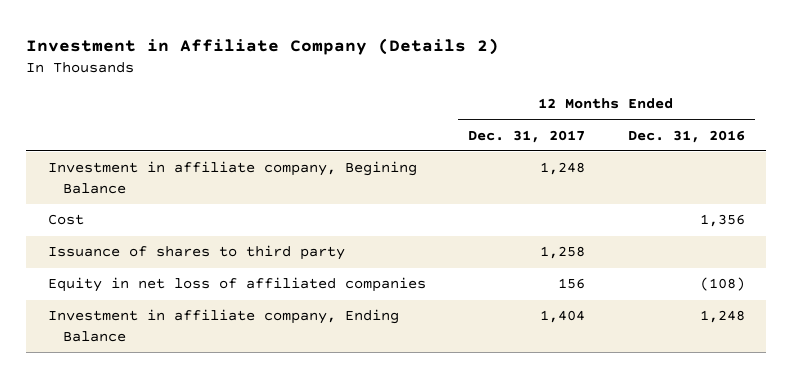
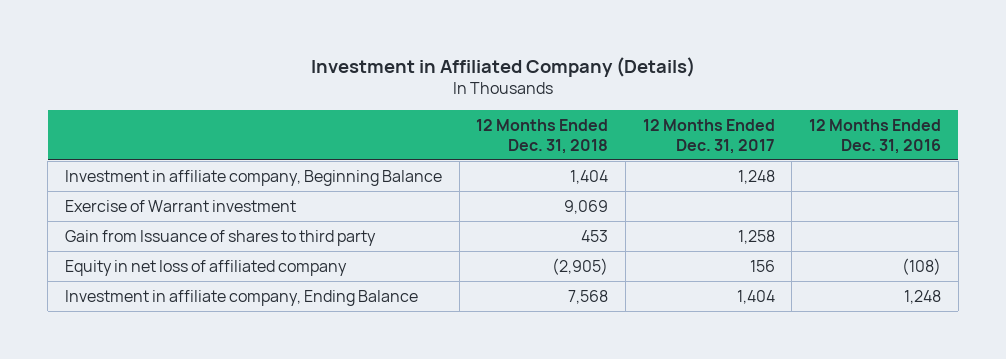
[26,37,500,55] Investment in Affiliate Company (Details 2) -> [311,56,696,77] Investment in Affiliated Company (Details)
none -> [476,119,609,154] 12 Months Ended Dec. 31, 2018
[47,214,84,226] Cost -> none
[47,161,417,194] Investment in affiliate company, Begining Balance -> [65,169,443,186] Investment in affiliate company, Beginning Balance
none -> [65,199,297,212] Exercise of Warrant investment
[47,245,345,261] Issuance of shares to third party -> [65,229,377,246] Gain from Issuance of shares to third party
[47,277,426,293] Equity in net loss of affiliated companies -> [65,259,348,276] Equity in net loss of affiliated company

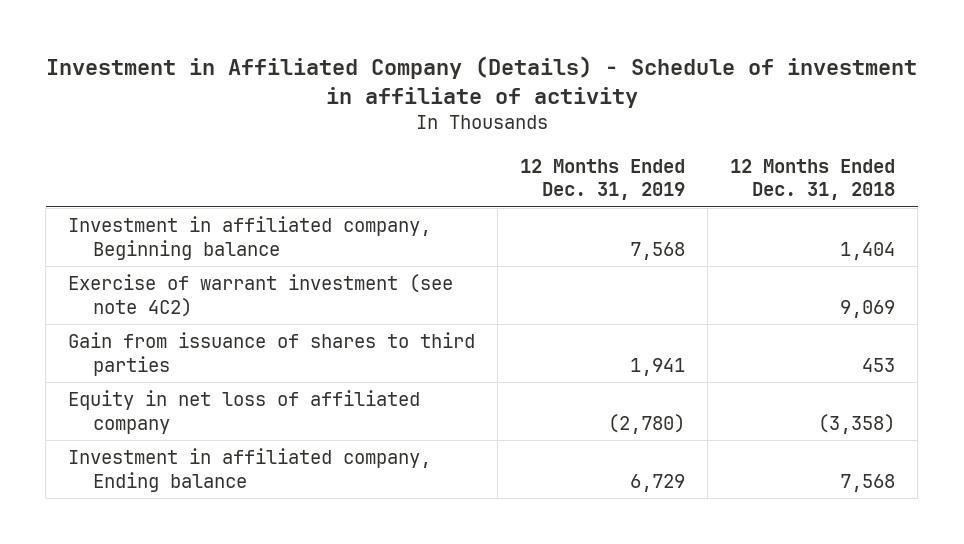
[311,56,696,77] Investment in Affiliated Company (Details) -> [45,56,917,109] Investment in Affiliated Company (Details) - Schedule of investment in affiliate of activity
[642,119,775,154] 12 Months Ended Dec. 31, 2017 -> none
[809,119,942,154] 12 Months Ended Dec. 31, 2016 -> none
none -> [520,158,686,200] 12 Months Ended Dec. 31, 2019
[65,169,443,186] Investment in affiliate company, Beginning Balance -> [68,216,432,260] Investment in affiliated company, Beginning balance
[65,199,297,212] Exercise of Warrant investment -> [68,274,454,317] Exercise of warrant investment (see note 4C2)
[65,229,377,246] Gain from Issuance of shares to third party -> [68,332,476,376] Gain from issuance of shares to third parties
[552,257,609,275] (2,905) -> [818,413,896,434] (3,358)
[65,289,419,306] Investment in affiliate company, Ending Balance -> [68,448,432,492] Investment in affiliated company, Ending balance

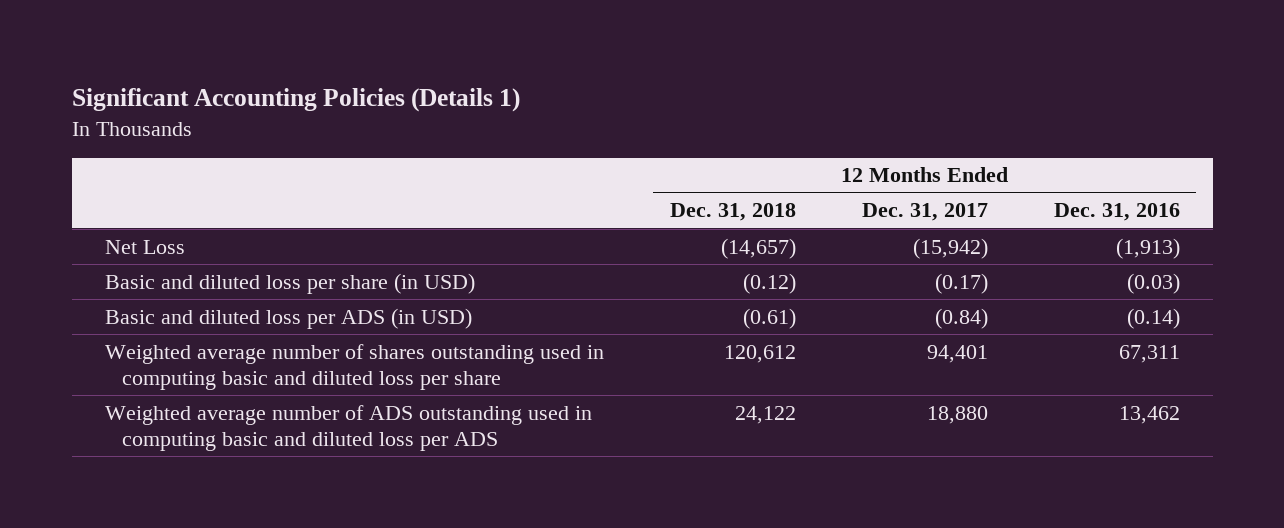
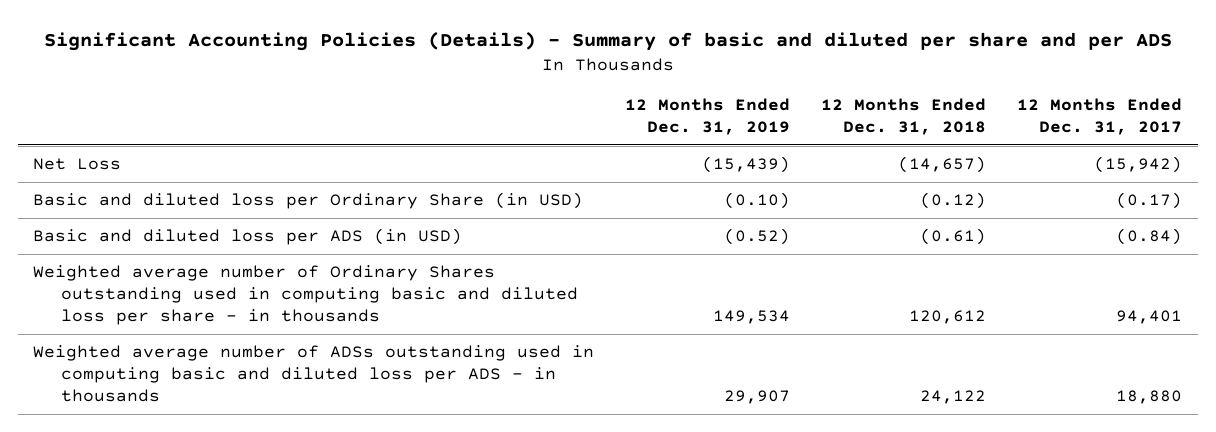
[71,87,520,112] Significant Accounting Policies (Details 1) -> [43,31,1172,51] Significant Accounting Policies (Details) - Summary of basic and diluted per share and per ADS
[1053,203,1180,222] Dec. 31, 2016 -> none
none -> [625,98,791,136] 12 Months Ended Dec. 31, 2019
[104,272,475,294] Basic and diluted loss per share (in USD) -> [33,192,584,210] Basic and diluted loss per Ordinary Share (in USD)
[104,343,604,390] Weighted average number of shares outstanding used in computing basic and diluted loss per share -> [33,265,579,326] Weighted average number of Ordinary Shares outstanding used in computing basic and diluted loss per share - in thousands
[104,404,592,451] Weighted average number of ADS outstanding used in computing basic and diluted loss per ADS -> [33,345,595,403] Weighted average number of ADSs outstanding used in computing basic and diluted loss per ADS - in thousands

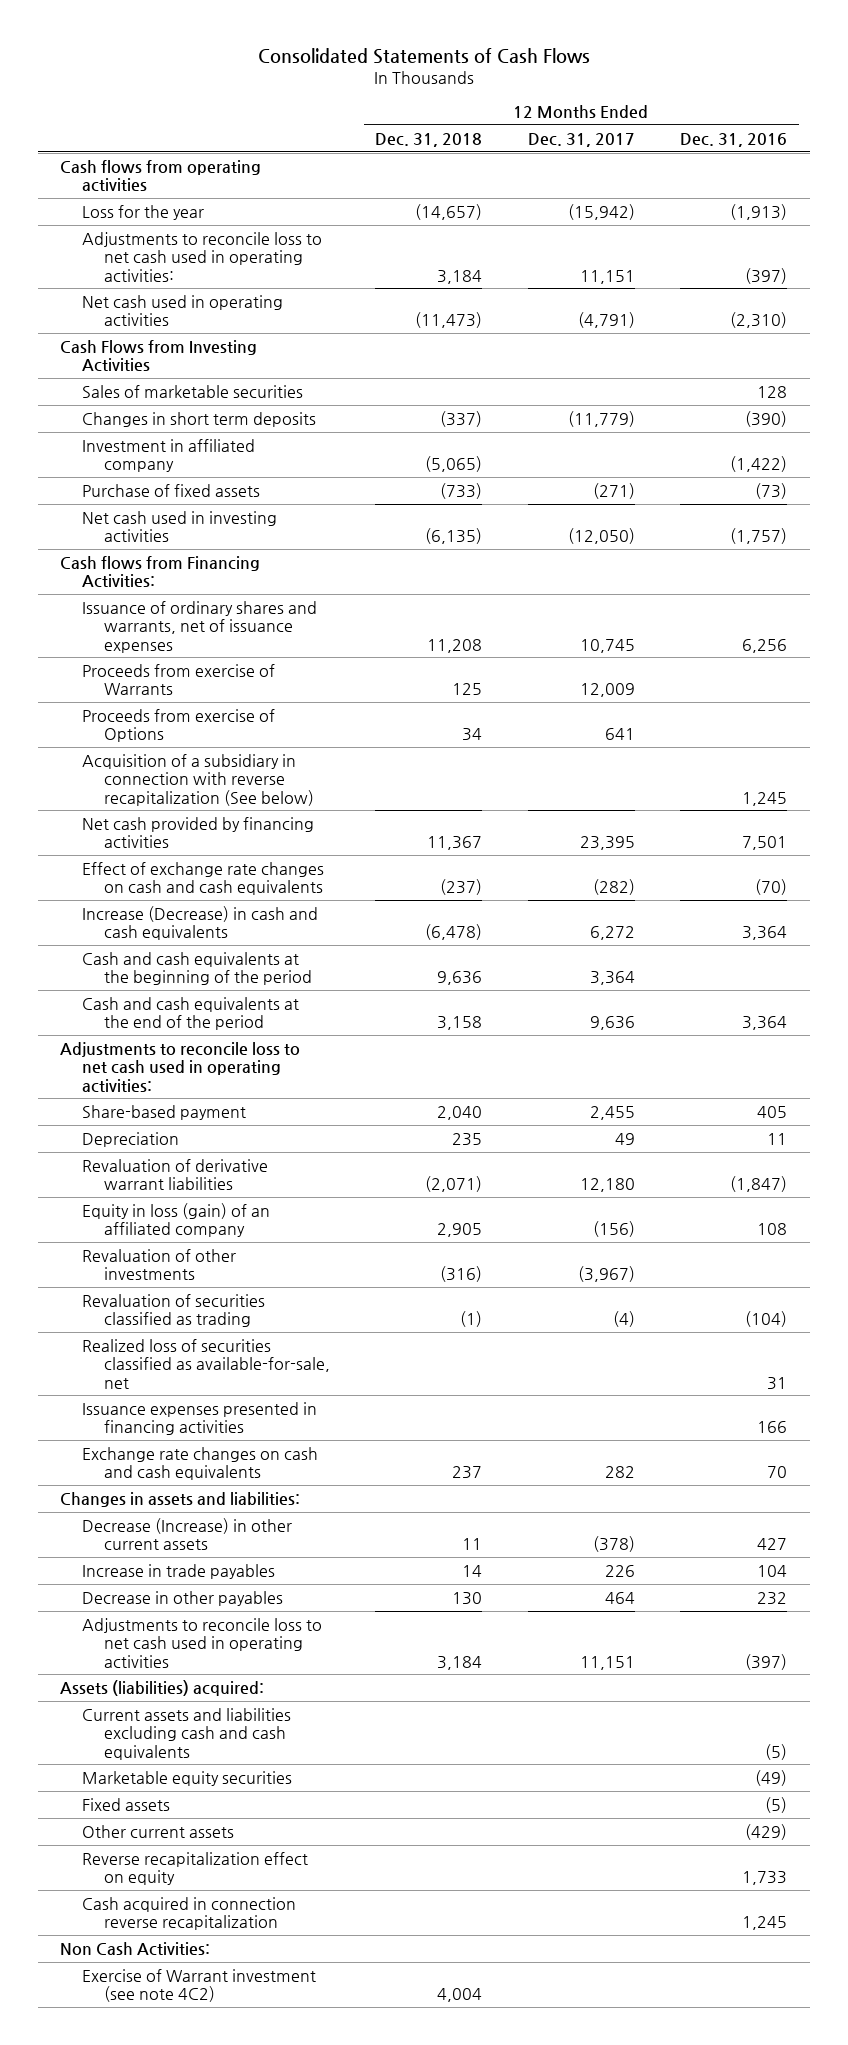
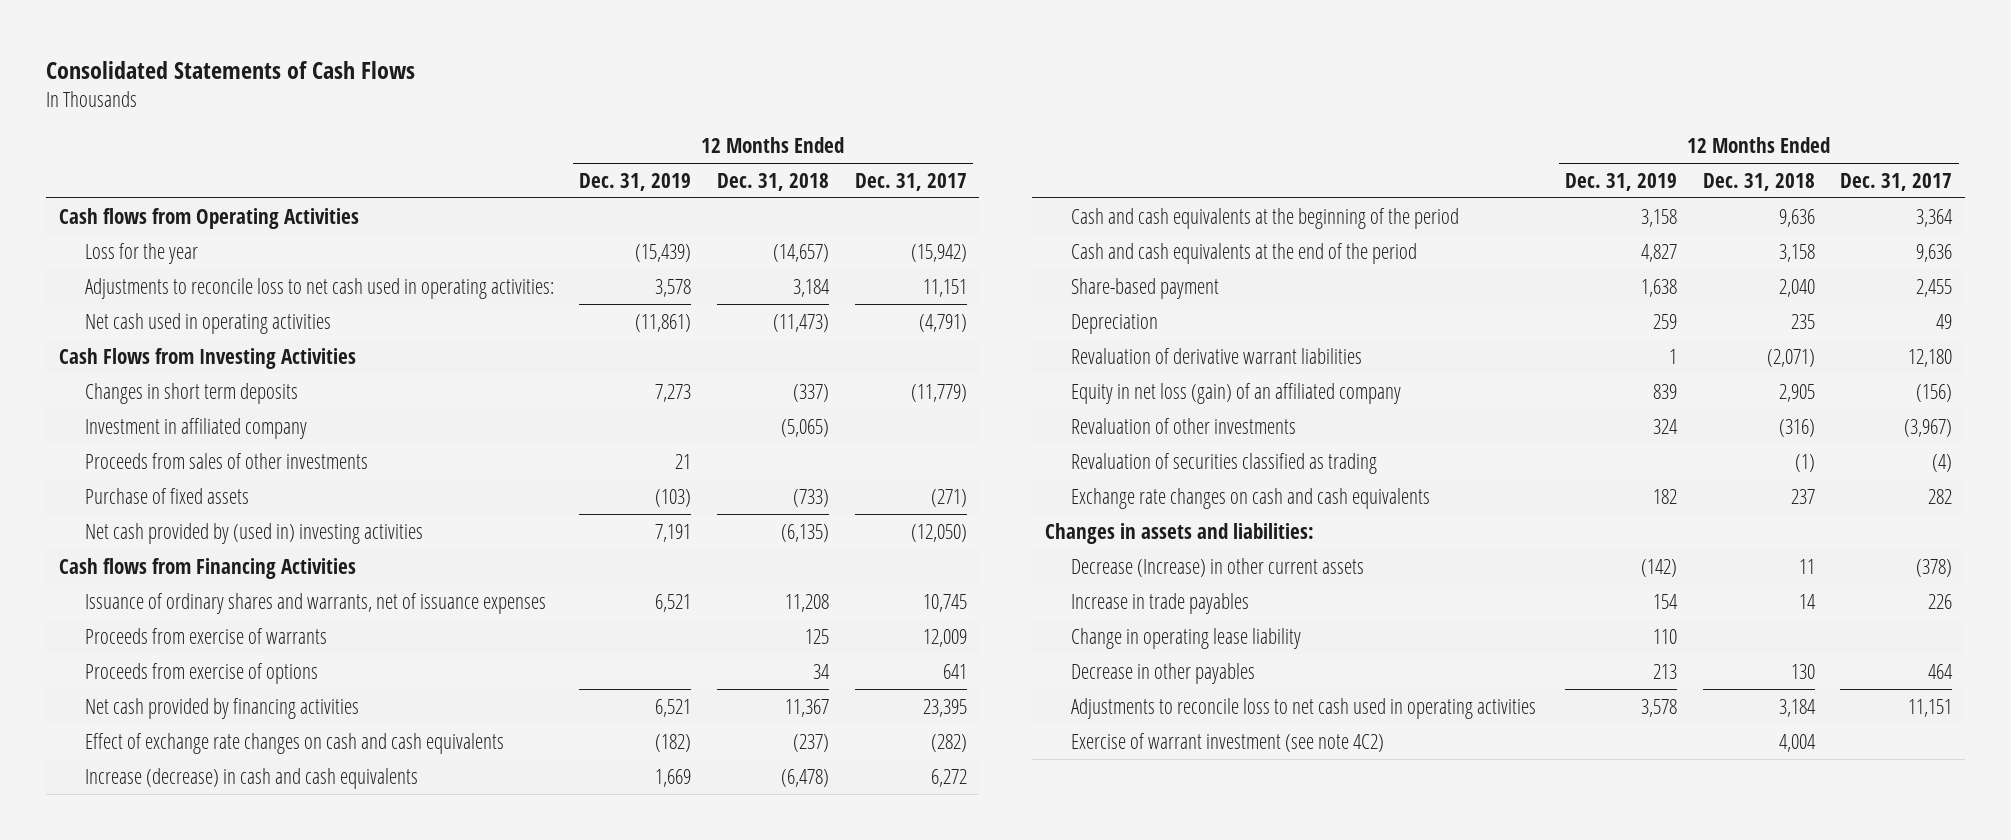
[680,132,788,147] Dec. 31, 2016 -> none
none -> [579,172,692,191] Dec. 31, 2019
[60,159,262,193] Cash flows from operating activities -> [58,207,359,229] Cash flows from Operating Activities
[81,384,303,398] Sales of marketable securities -> none
none -> [84,452,368,469] Proceeds from sales of other investments
[81,510,277,543] Net cash used in investing activities -> [84,522,423,544] Net cash provided by (used in) investing activities
[60,555,261,589] Cash flows from Financing Activities: -> [58,557,356,579] Cash flows from Financing Activities
[81,753,314,806] Acquisition of a subsidiary in connection with reverse recapitalization (See below) -> none
[81,663,275,696] Proceeds from exercise of Warrants -> [84,627,327,644] Proceeds from exercise of warrants
[81,708,275,743] Proceeds from exercise of Options -> [84,662,318,684] Proceeds from exercise of options
[81,905,318,941] Increase (Decrease) in cash and cash equivalents -> [84,767,418,789] Increase (decrease) in cash and cash equivalents
[60,1041,301,1093] Adjustments to reconcile loss to net cash used in operating activities: -> none
[81,1202,270,1238] Equity in loss (gain) of an affiliated company -> [1070,382,1401,404] Equity in net loss (gain) of an affiliated company
[81,1338,330,1389] Realized loss of securities classified as available-for-sale, net -> none
[81,1401,317,1436] Issuance expenses presented in financing activities -> none
none -> [1070,627,1301,649] Change in operating lease liability
[60,1679,265,1696] Assets (liabilities) acquired: -> none
[81,1707,291,1760] Current assets and liabilities excluding cash and cash equivalents -> none
[81,1770,292,1786] Marketable equity securities -> none
[81,1797,170,1811] Fixed assets -> none
[81,1824,234,1838] Other current assets -> none
[81,1851,308,1886] Reverse recapitalization effect on equity -> none
[81,1896,296,1931] Cash acquired in connection reverse recapitalization -> none
[60,1941,211,1956] Non Cash Activities: -> none
[81,1968,316,2003] Exercise of Warrant investment (see note 4C2) -> [1070,732,1384,752] Exercise of warrant investment (see note 4C2)

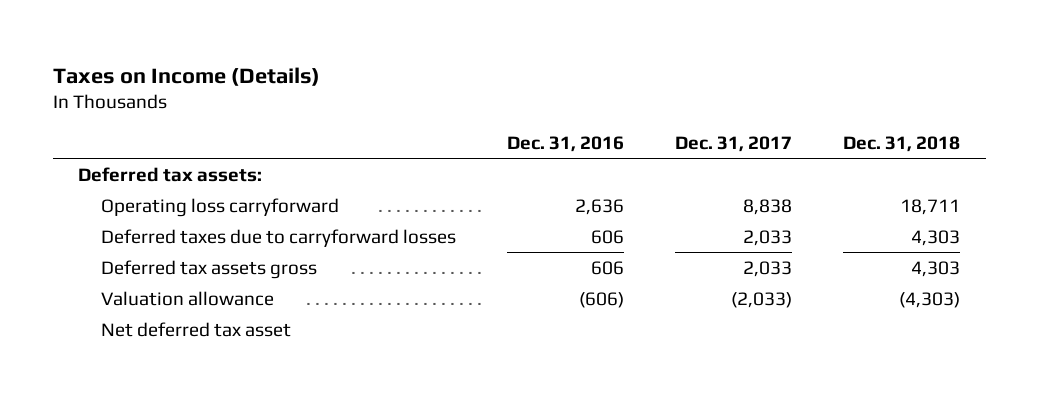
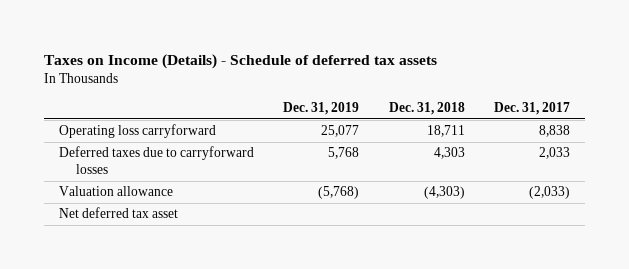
[52,66,320,86] Taxes on Income (Details) -> [44,54,438,70] Taxes on Income (Details) - Schedule of deferred tax assets
[507,136,625,153] Dec. 31, 2016 -> none
none -> [283,102,360,116] Dec. 31, 2019
[78,166,263,182] Deferred tax assets: -> none
[101,259,318,279] Deferred tax assets gross -> none

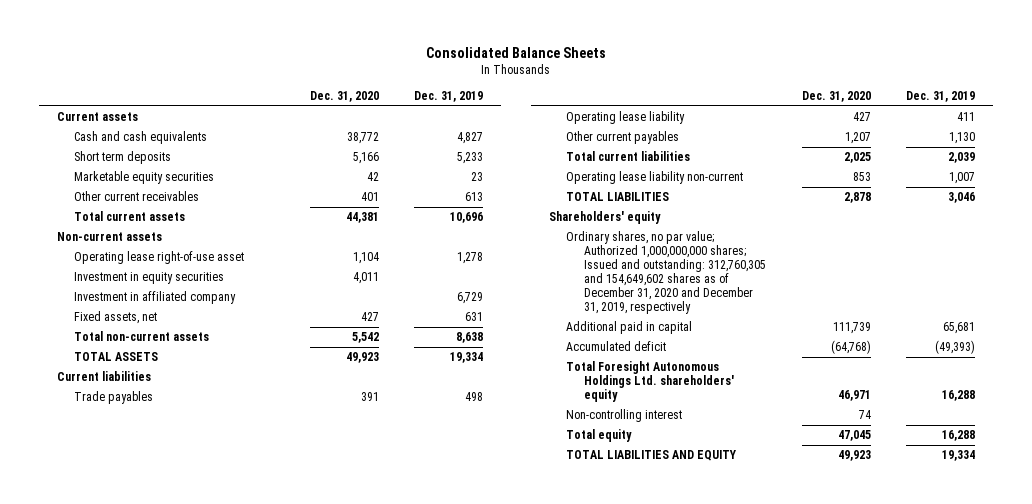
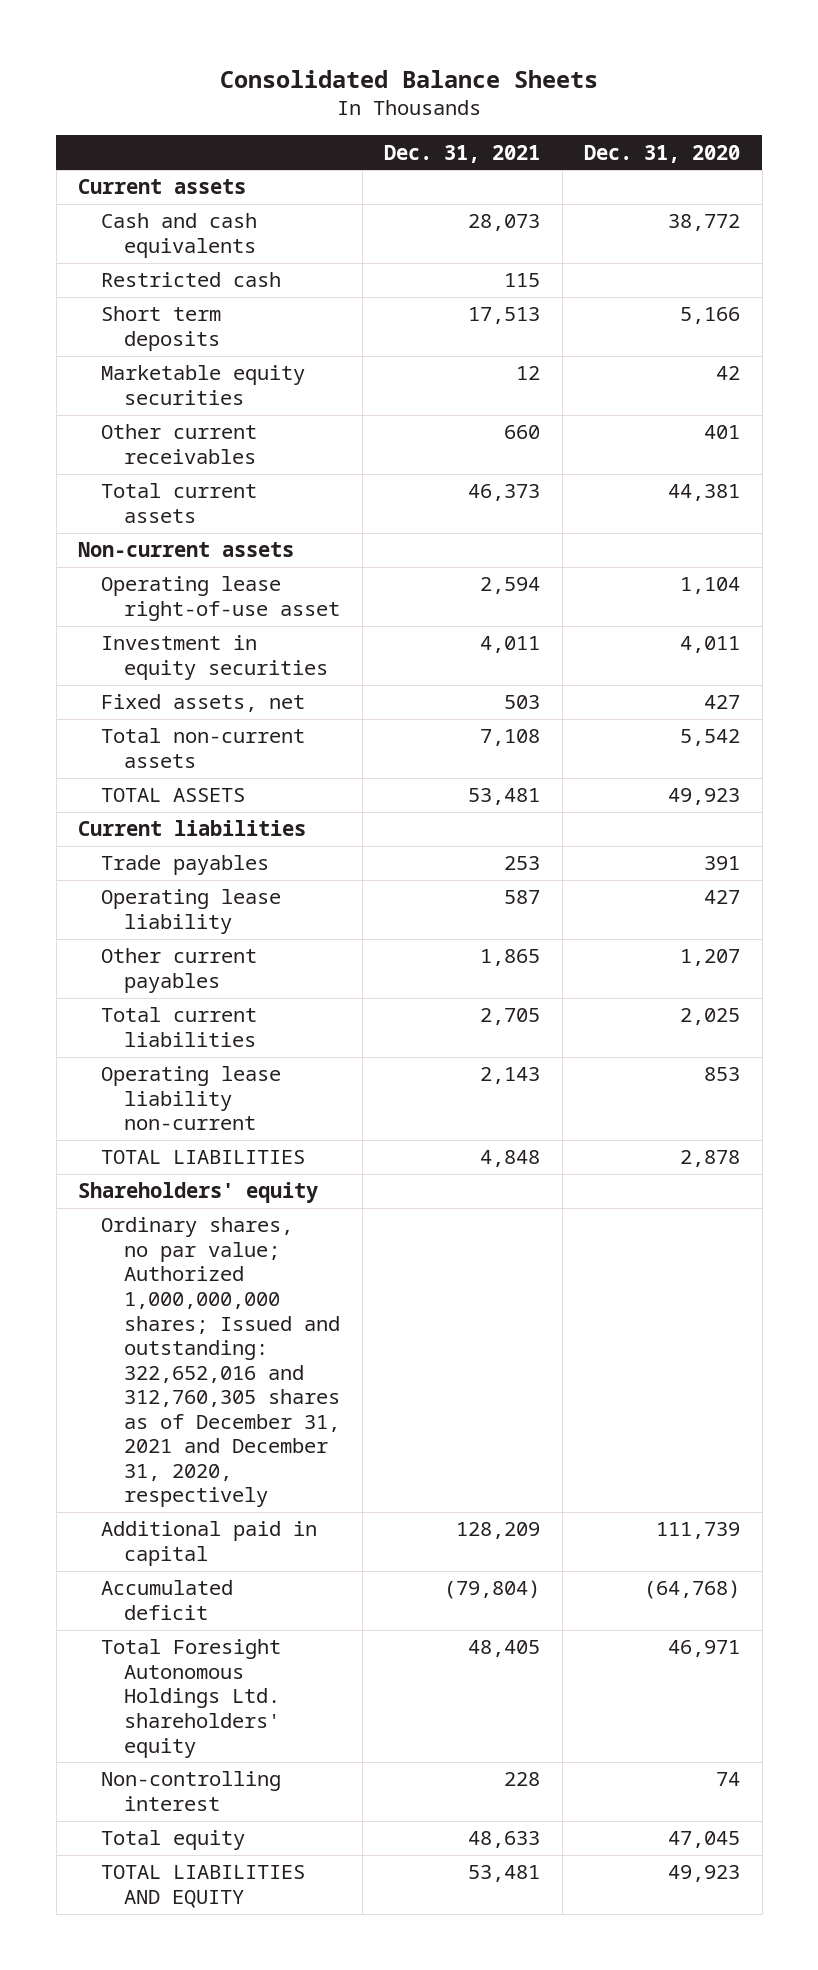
[414,91,484,103] Dec. 31, 2019 -> none
none -> [384,144,541,163] Dec. 31, 2021
none -> [101,272,282,288] Restricted cash
[74,291,237,305] Investment in affiliated company -> none
[566,231,766,315] Ordinary shares, no par value; Authorized 1,000,000,000 shares; Issued and outstanding: 312,760,305 and 154,649,602 shares as of December 31, 2020 and December 31, 2019, respectively -> [101,1217,341,1508] Ordinary shares, no par value; Authorized 1,000,000,000 shares; Issued and outstanding: 322,652,016 and 312,760,305 shares as of December 31, 2021 and December 31, 2020, respectively

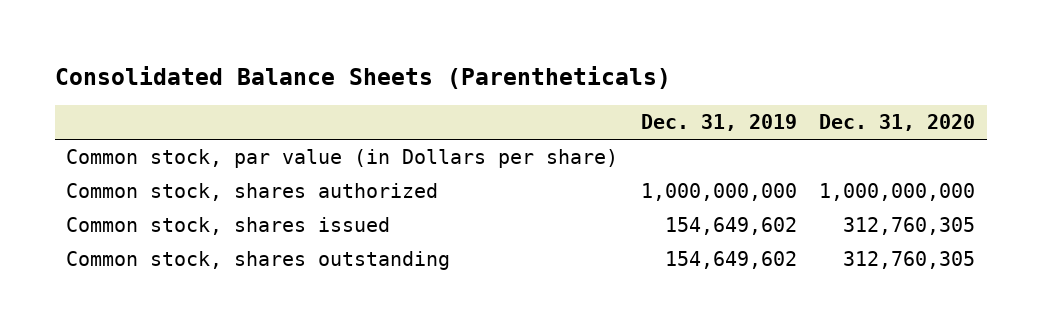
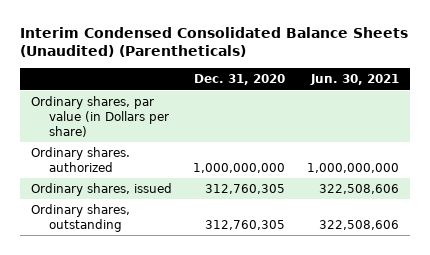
[54,66,671,90] Consolidated Balance Sheets (Parentheticals) -> [20,27,409,58] Interim Condensed Consolidated Balance Sheets (Unaudited) (Parentheticals)
[640,114,797,132] Dec. 31, 2019 -> none
none -> [309,74,399,86] Jun. 30, 2021
[66,149,619,169] Common stock, par value (in Dollars per share) -> [30,95,169,137] Ordinary shares, par value (in Dollars per share)
[66,183,439,202] Common stock, shares authorized -> [30,146,130,172] Ordinary shares. authorized
[66,217,391,236] Common stock, shares issued -> [30,182,172,196] Ordinary shares, issued
[66,251,451,271] Common stock, shares outstanding -> [30,203,130,232] Ordinary shares, outstanding

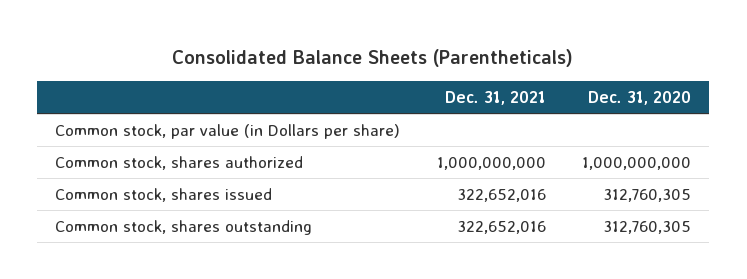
[20,27,409,58] Interim Condensed Consolidated Balance Sheets (Unaudited) (Parentheticals) -> [172,48,574,67] Consolidated Balance Sheets (Parentheticals)
[309,74,399,86] Jun. 30, 2021 -> none
none -> [444,90,546,105] Dec. 31, 2021
[30,95,169,137] Ordinary shares, par value (in Dollars per share) -> [55,123,401,139] Common stock, par value (in Dollars per share)
[30,146,130,172] Ordinary shares. authorized -> [55,155,304,170] Common stock, shares authorized
[30,182,172,196] Ordinary shares, issued -> [55,187,273,202] Common stock, shares issued
[30,203,130,232] Ordinary shares, outstanding -> [55,219,313,235] Common stock, shares outstanding

